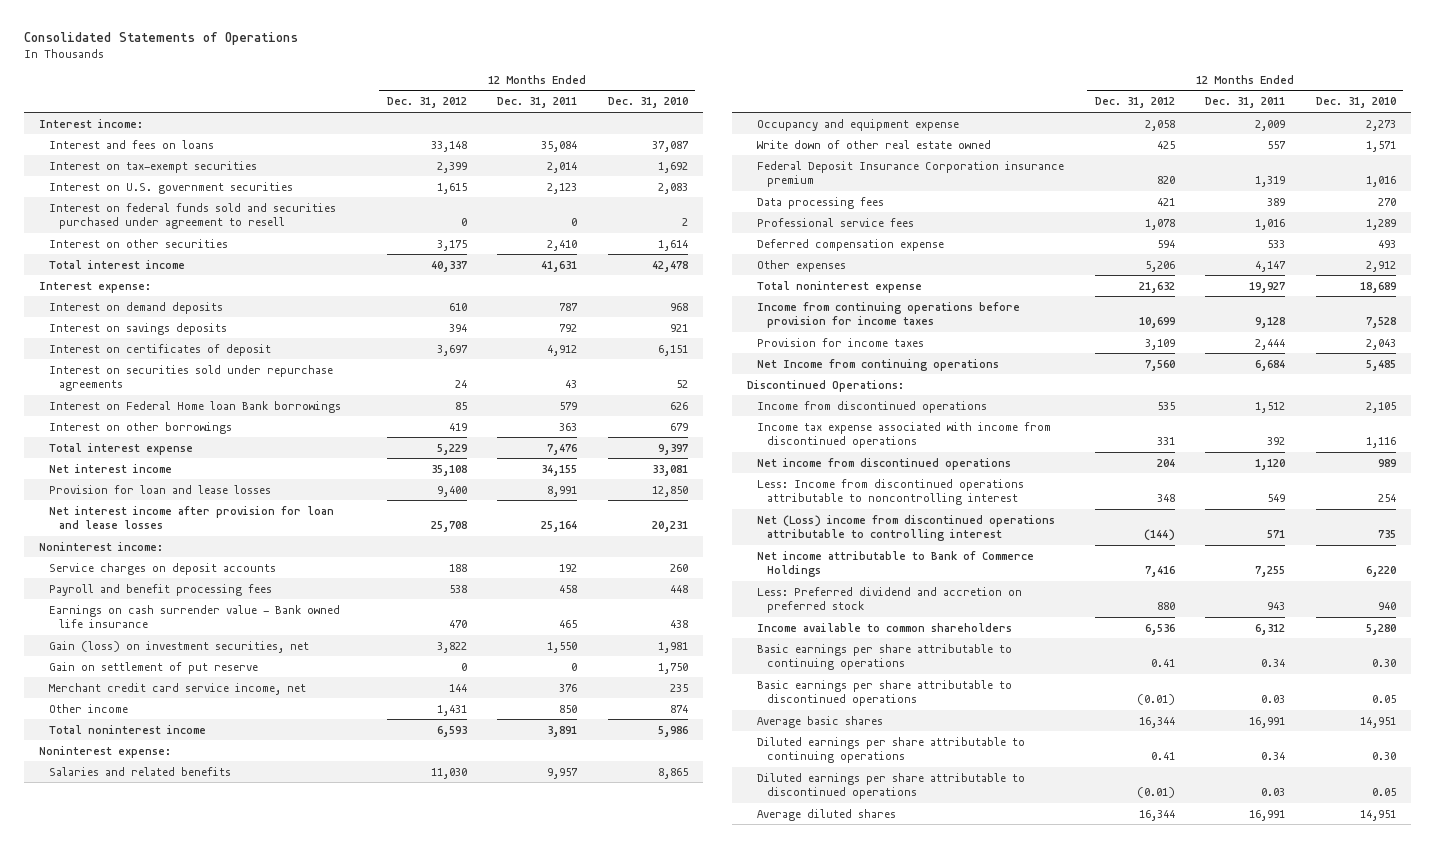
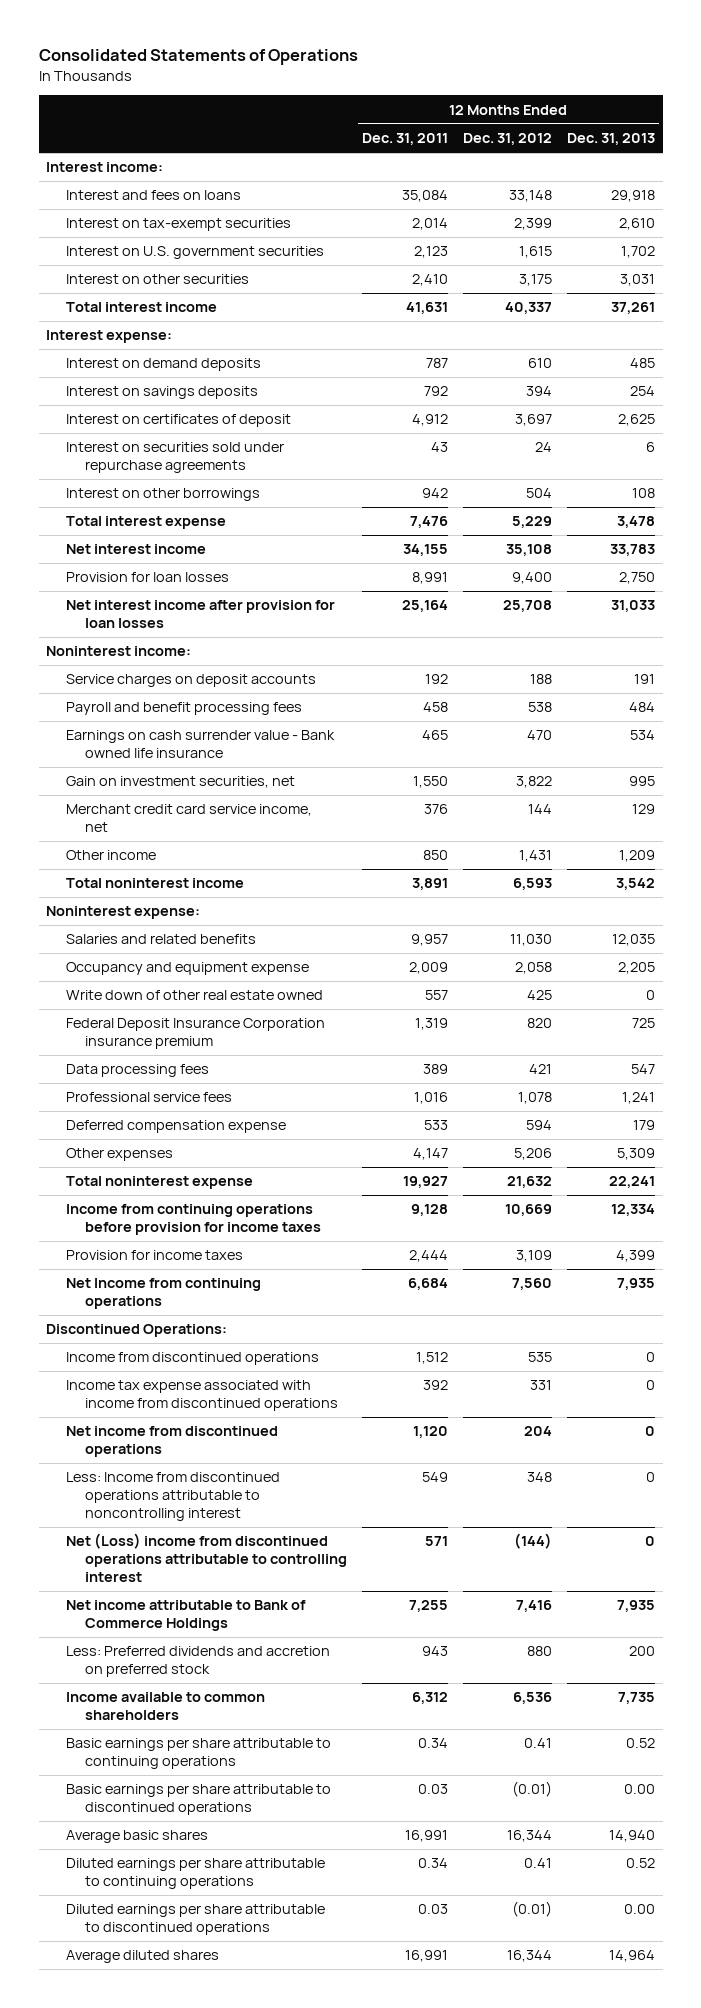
[607,97,688,109] Dec. 31, 2010 -> none
none -> [566,133,655,146] Dec. 31, 2013
[49,202,337,230] Interest on federal funds sold and securities purchased under agreement to resell -> none
[49,400,342,413] Interest on Federal Home loan Bank borrowings -> none
[448,422,467,431] 419 -> [525,488,552,499] 504
[559,422,578,431] 363 -> [421,488,448,499] 942
[49,484,272,494] Provision for loan and lease losses -> [65,572,229,583] Provision for loan losses
[49,505,335,530] Net interest income after provision for loan and lease losses -> [65,600,335,629] Net interest income after provision for loan losses
[49,661,259,674] Gain on settlement of put reserve -> none
[49,640,310,653] Gain (loss) on investment securities, net -> [65,776,295,789] Gain on investment securities, net
[1138,317,1175,329] 10,699 -> [504,1204,552,1217] 10,669
[757,586,1023,614] Less: Preferred dividend and accretion on preferred stock -> [65,1646,330,1678] Less: Preferred dividends and accretion on preferred stock

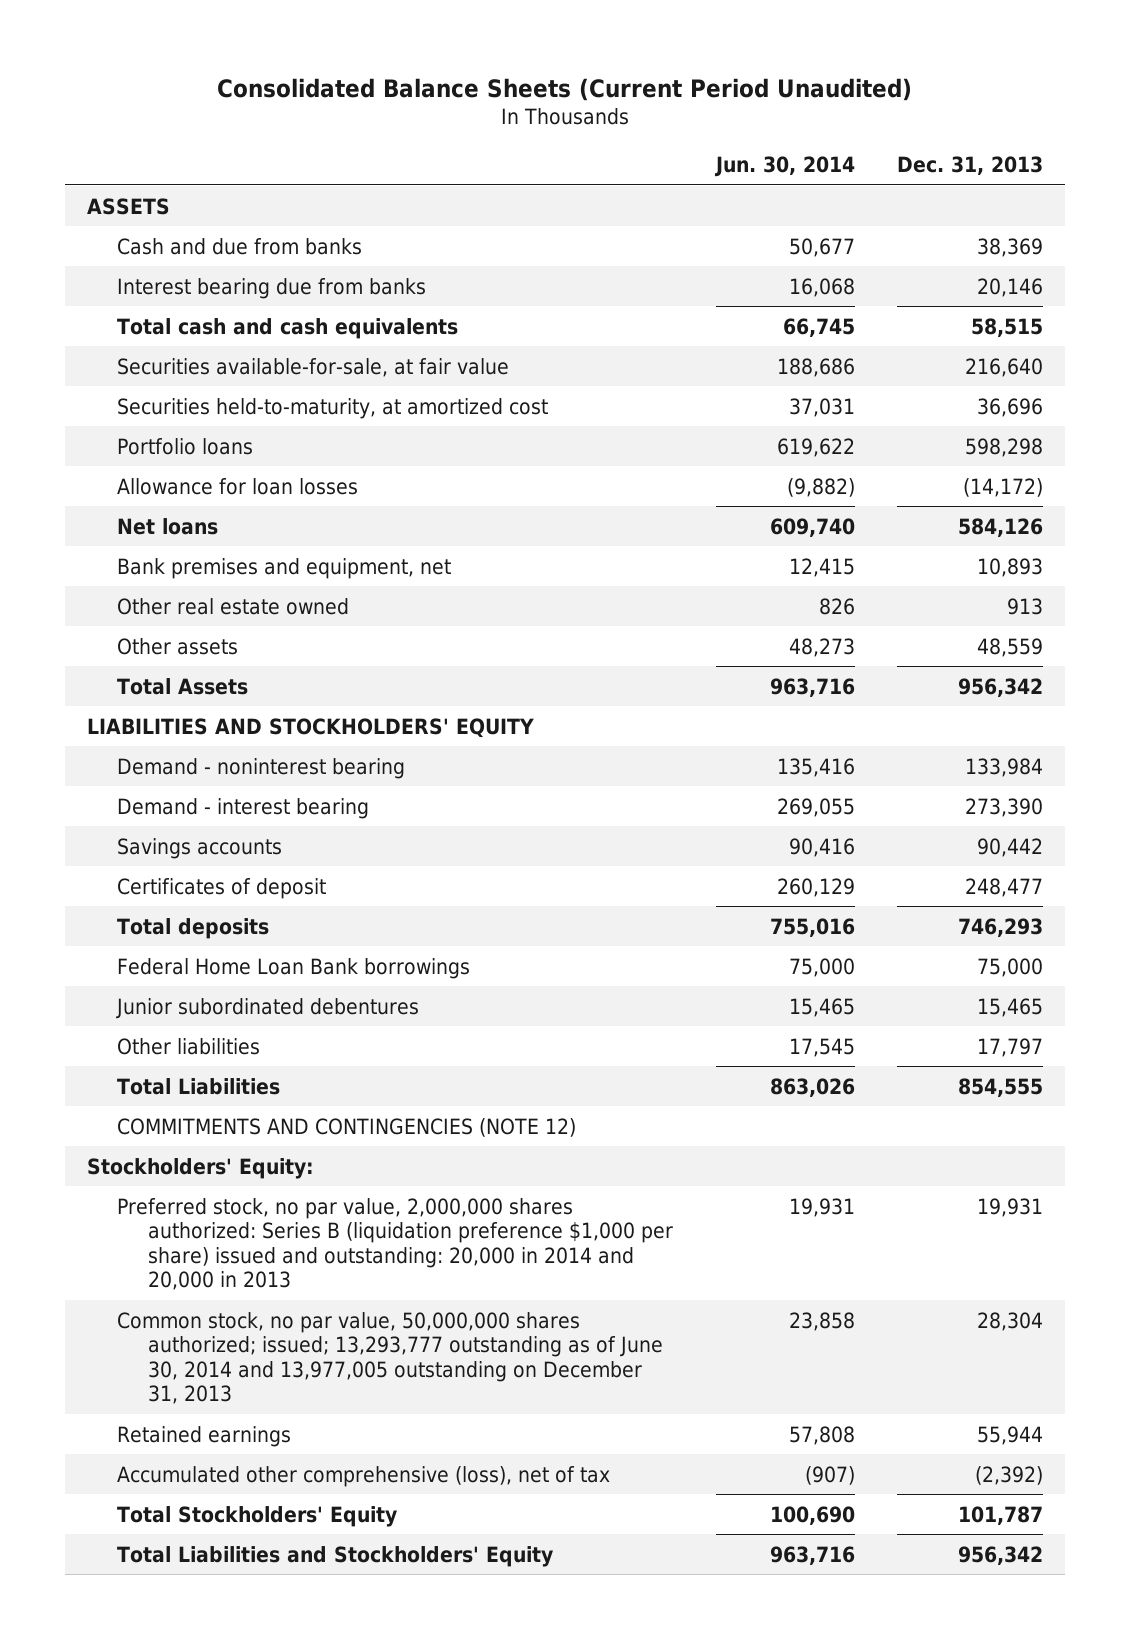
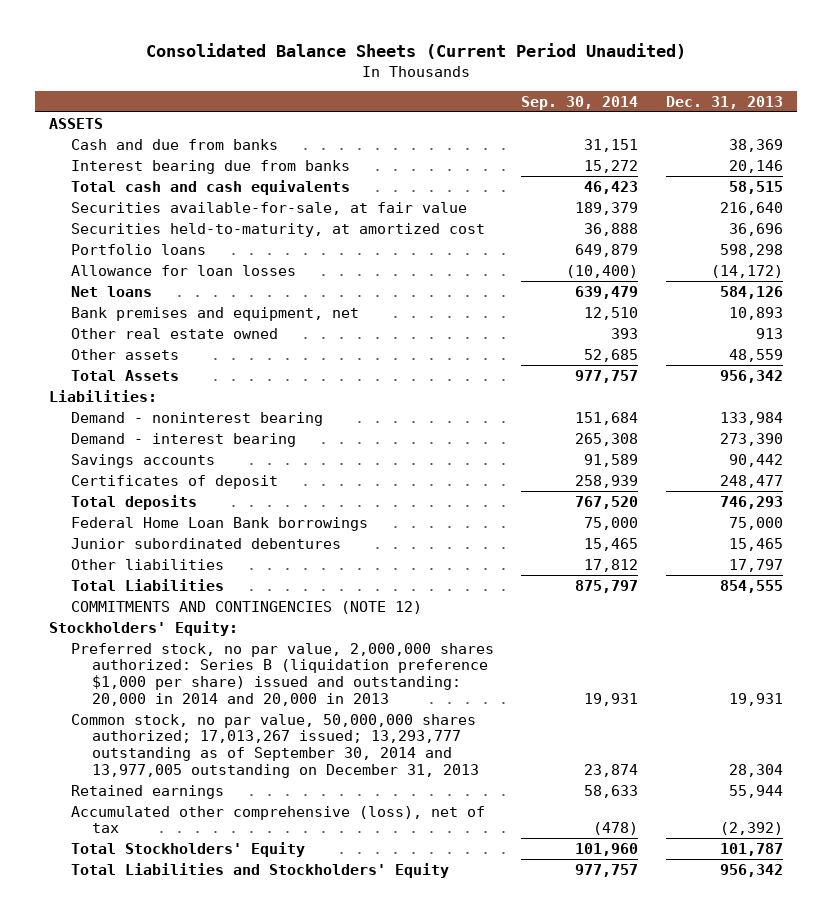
[713,155,855,177] Jun. 30, 2014 -> none
none -> [521,95,639,110] Sep. 30, 2014
[86,717,534,738] LIABILITIES AND STOCKHOLDERS' EQUITY -> none
none -> [48,389,157,402] Liabilities:
[117,1311,663,1405] Common stock, no par value, 50,000,000 shares authorized; issued; 13,293,777 outstanding as of June 30, 2014 and 13,977,005 outstanding on December 31, 2013 -> [70,713,480,778] Common stock, no par value, 50,000,000 shares authorized; 17,013,267 issued; 13,293,777 outstanding as of September 30, 2014 and 13,977,005 outstanding on December 31, 2013

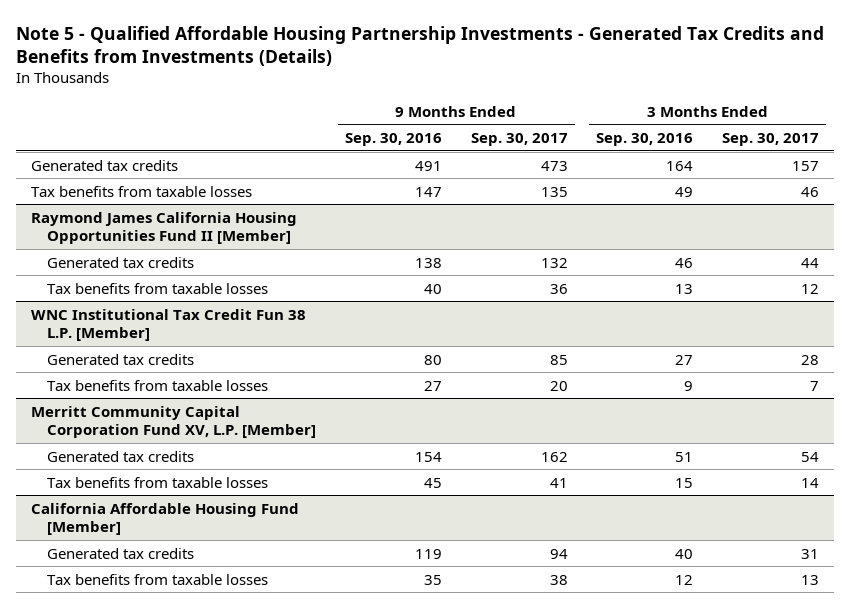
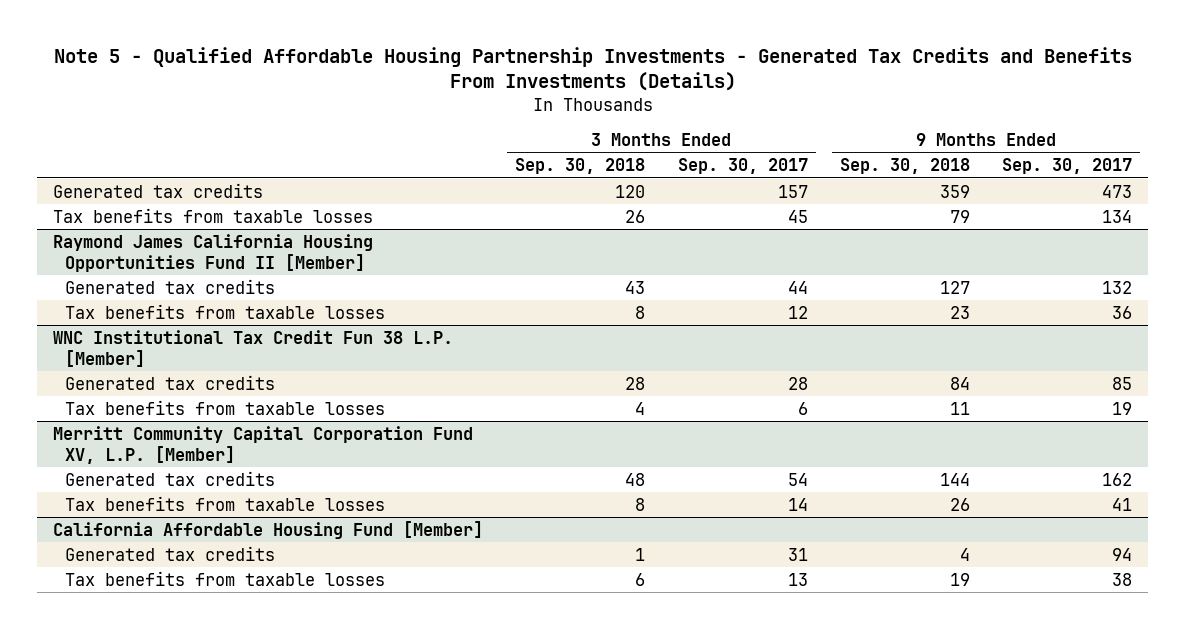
[16,25,825,66] Note 5 - Qualified Affordable Housing Partnership Investments - Generated Tax Credits and Benefits from Investments (Details) -> [53,46,1132,92] Note 5 - Qualified Affordable Housing Partnership Investments - Generated Tax Credits and Benefits From Investments (Details)
[344,133,442,147] Sep. 30, 2016 -> none
[596,133,694,147] Sep. 30, 2016 -> none
none -> [515,158,646,175] Sep. 30, 2018
none -> [839,158,970,175] Sep. 30, 2018
[540,186,568,197] 135 -> [1102,209,1133,223] 134
[801,186,820,197] 46 -> [787,209,808,223] 45
[549,380,568,391] 20 -> [1112,401,1133,415] 19
[810,380,820,391] 7 -> [797,401,808,415] 6

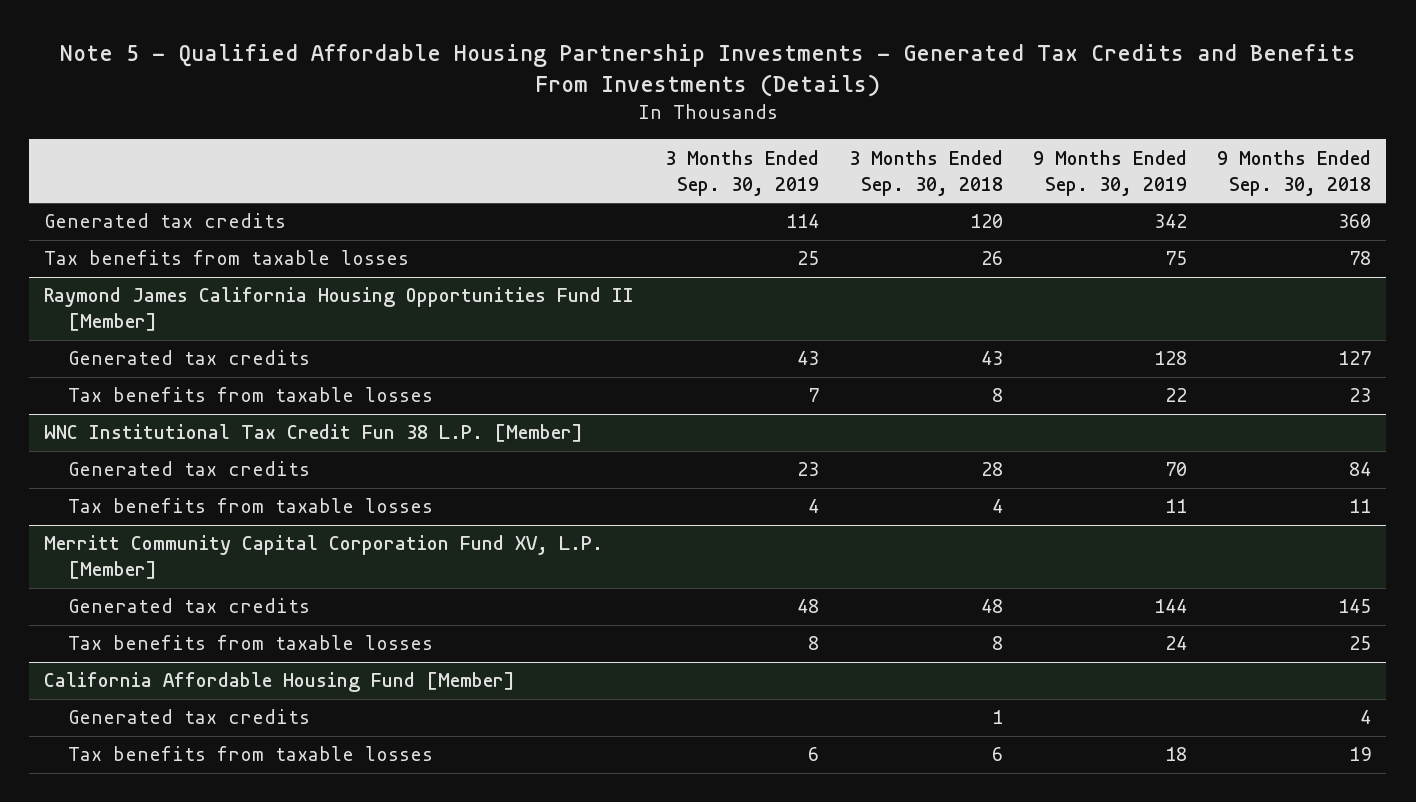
[677,158,808,175] Sep. 30, 2017 -> none
[1002,158,1133,175] Sep. 30, 2017 -> none
none -> [664,149,819,196] 3 Months Ended Sep. 30, 2019
none -> [1033,149,1188,196] 9 Months Ended Sep. 30, 2019
[939,184,970,198] 359 -> [1338,214,1372,229] 360
[949,209,970,223] 79 -> [1349,251,1372,266] 78
[939,472,970,486] 144 -> [1338,599,1372,614] 145
[949,497,970,511] 26 -> [1349,636,1372,651] 25

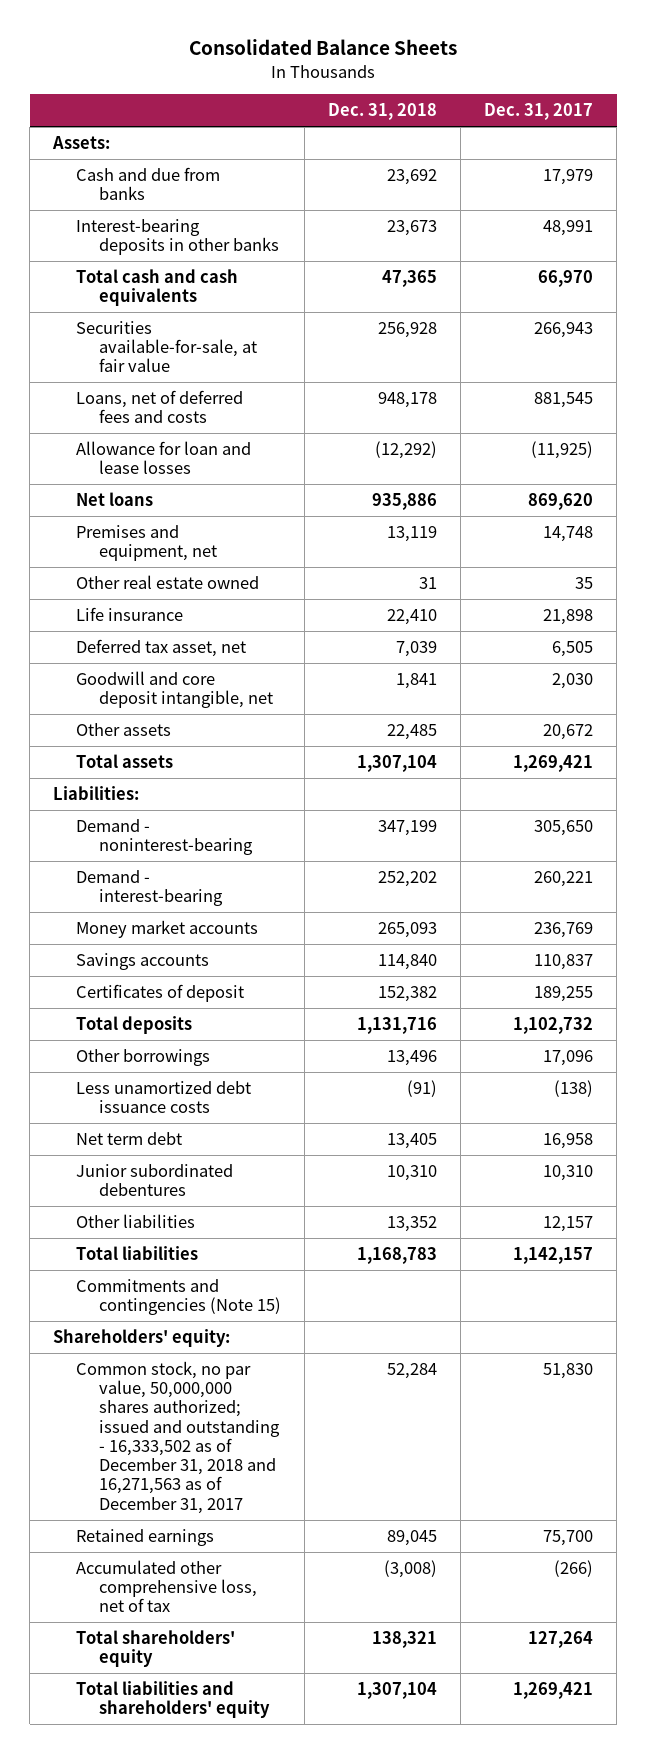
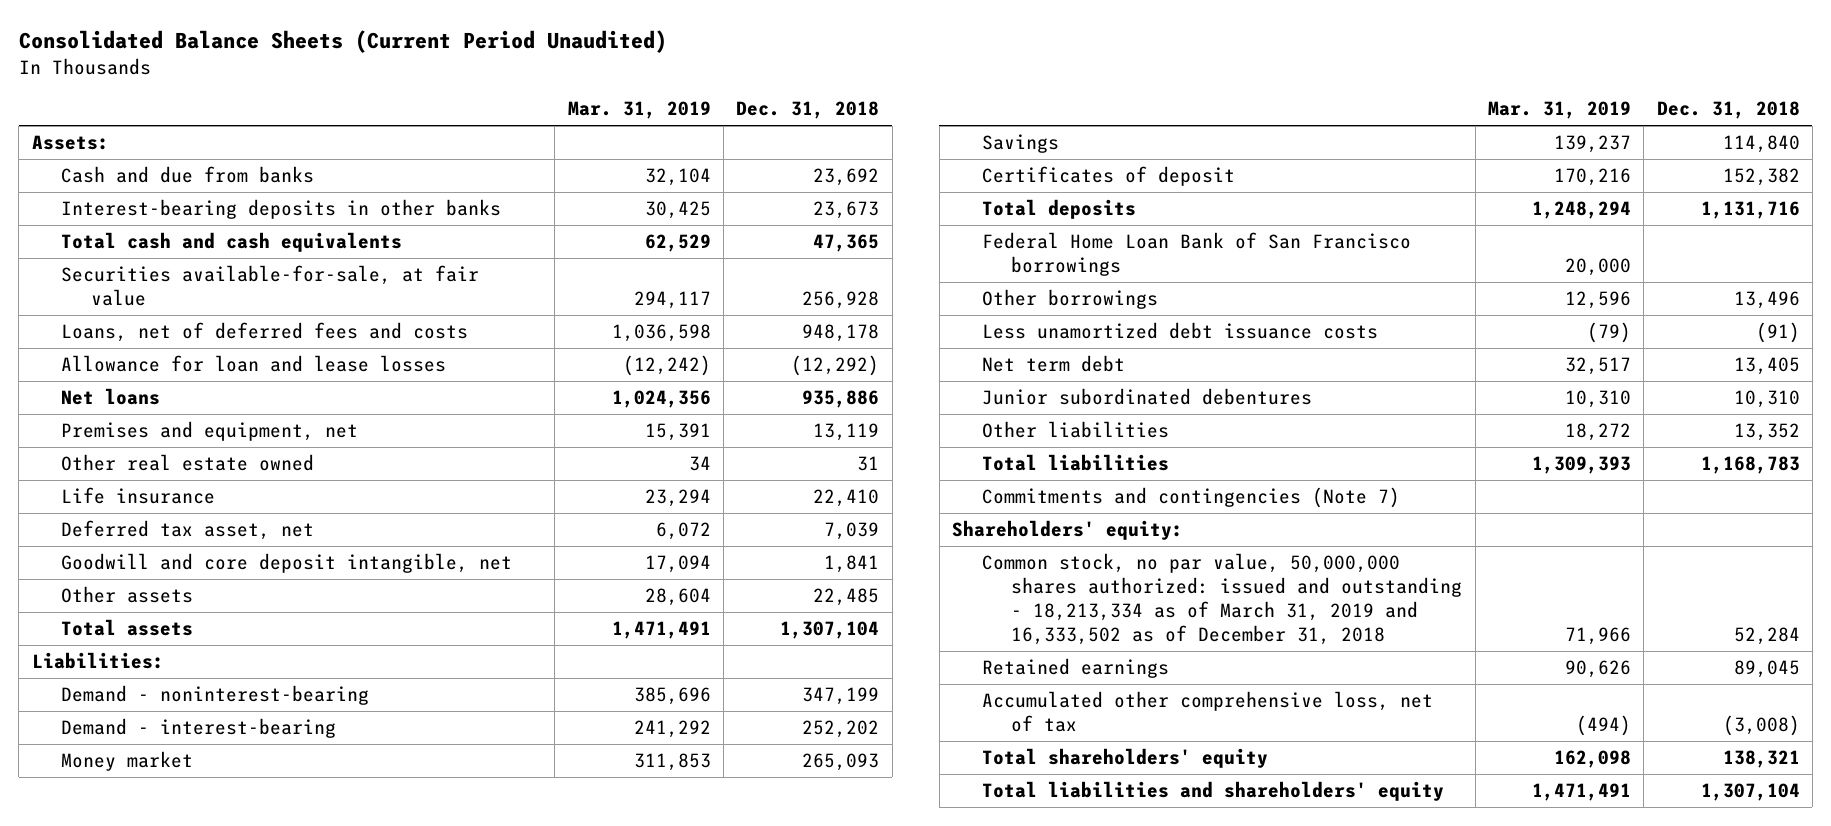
[189,39,458,56] Consolidated Balance Sheets -> [18,30,667,54] Consolidated Balance Sheets (Current Period Unaudited)
[484,103,594,121] Dec. 31, 2017 -> none
none -> [567,101,711,120] Mar. 31, 2019
[76,919,259,938] Money market accounts -> [61,750,194,771] Money market
[76,952,210,970] Savings accounts -> [981,133,1059,153] Savings
none -> [981,231,1411,276] Federal Home Loan Bank of San Francisco borrowings
[76,1278,281,1316] Commitments and contingencies (Note 15) -> [981,486,1400,508] Commitments and contingencies (Note 7)
[76,1360,280,1514] Common stock, no par value, 50,000,000 shares authorized; issued and outstanding - 16,333,502 as of December 31, 2018 and 16,271,563 as of December 31, 2017 -> [981,552,1463,645] Common stock, no par value, 50,000,000 shares authorized: issued and outstanding - 18,213,334 as of March 31, 2019 and 16,333,502 as of December 31, 2018

